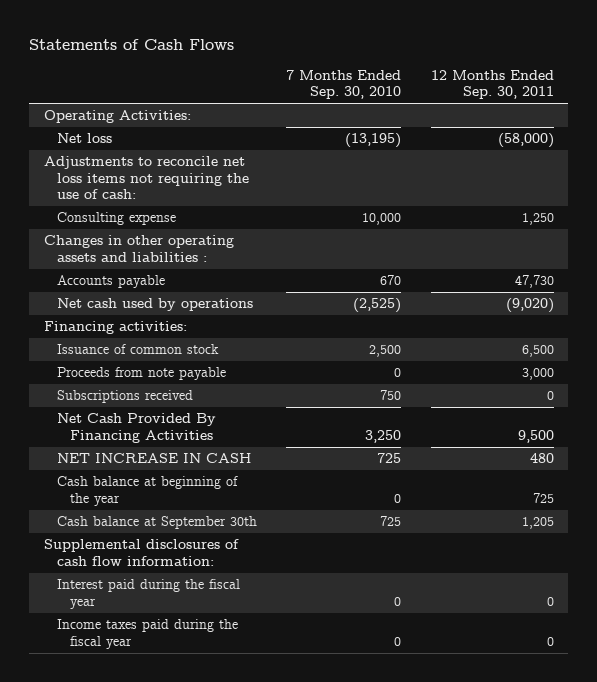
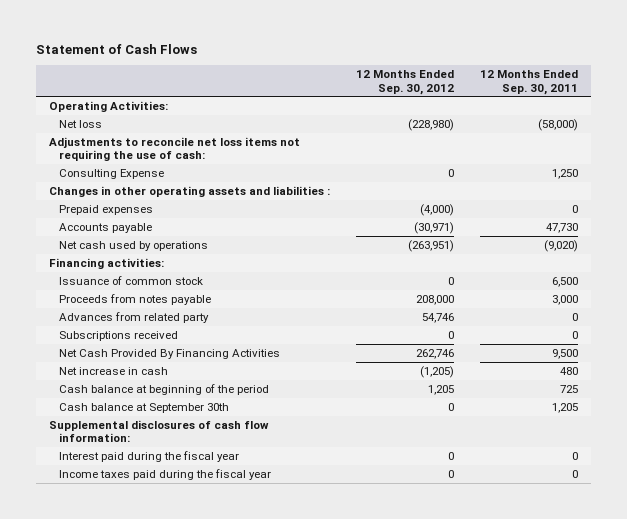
[29,38,235,50] Statements of Cash Flows -> [36,43,198,54] Statement of Cash Flows
[286,69,402,99] 7 Months Ended Sep. 30, 2010 -> none
none -> [356,70,455,95] 12 Months Ended Sep. 30, 2012
[56,212,176,226] Consulting expense -> [58,168,164,179] Consulting Expense
none -> [58,204,153,215] Prepaid expenses
[56,367,226,381] Proceeds from note payable -> [58,293,211,305] Proceeds from notes payable
none -> [58,311,209,323] Advances from related party
[56,453,251,464] NET INCREASE IN CASH -> [58,366,168,375] Net increase in cash
[56,476,238,506] Cash balance at beginning of the year -> [58,383,269,395] Cash balance at beginning of the period

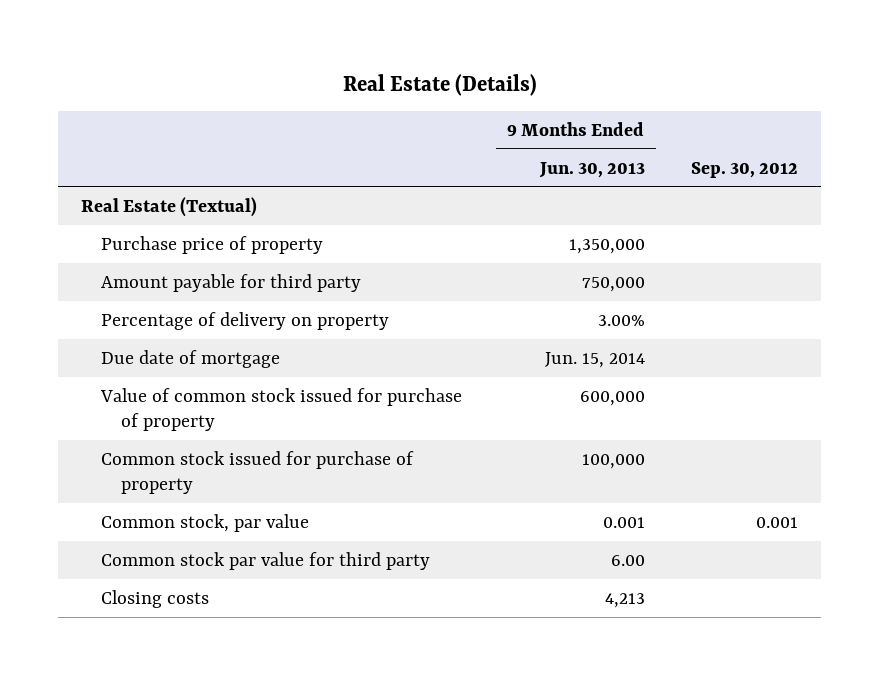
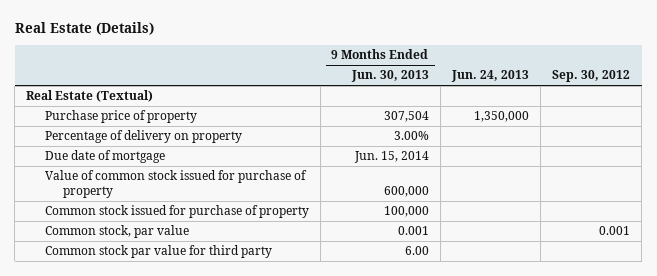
none -> [451,70,530,83] Jun. 24, 2013
[100,273,361,292] Amount payable for third party -> none
[568,238,645,254] 1,350,000 -> [383,111,429,123] 307,504
[100,589,209,608] Closing costs -> none

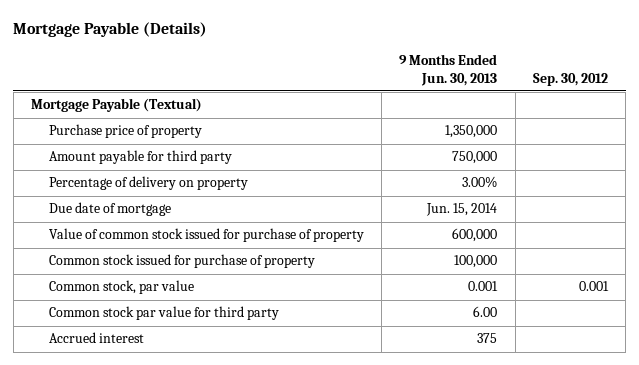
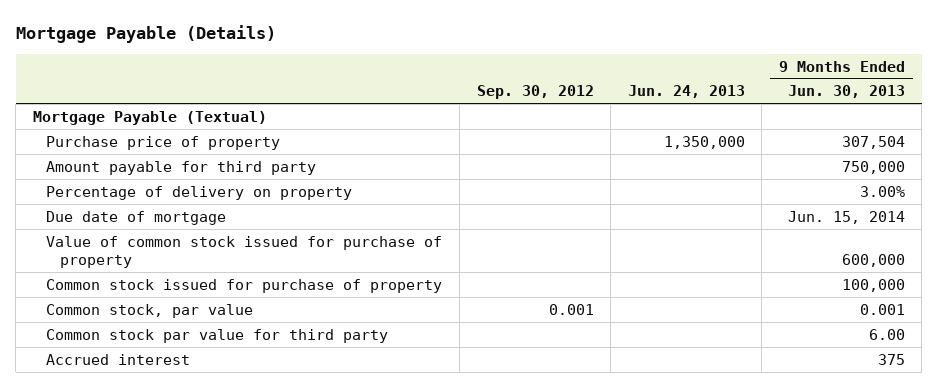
none -> [627,85,745,99] Jun. 24, 2013
[445,125,498,139] 1,350,000 -> [841,135,905,149] 307,504

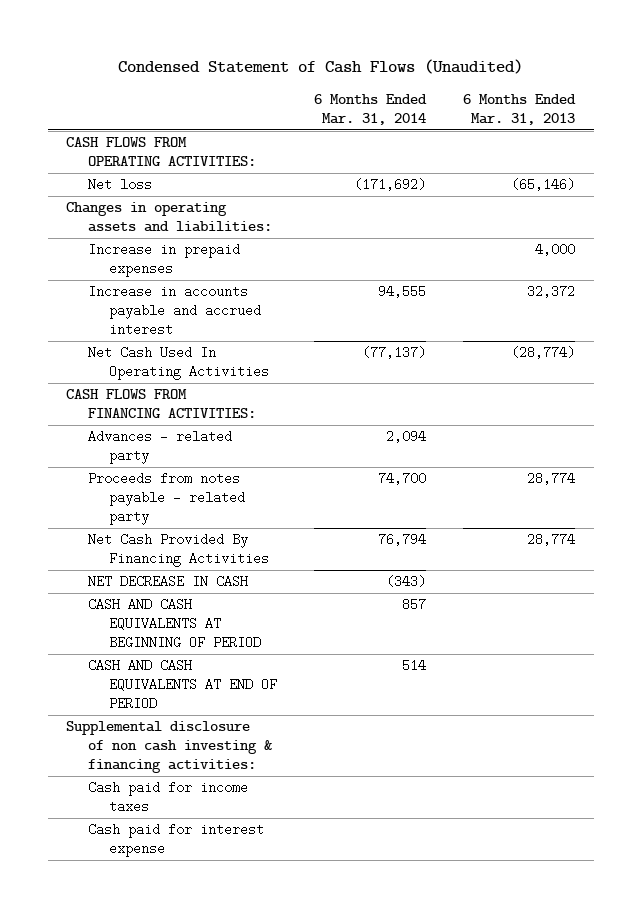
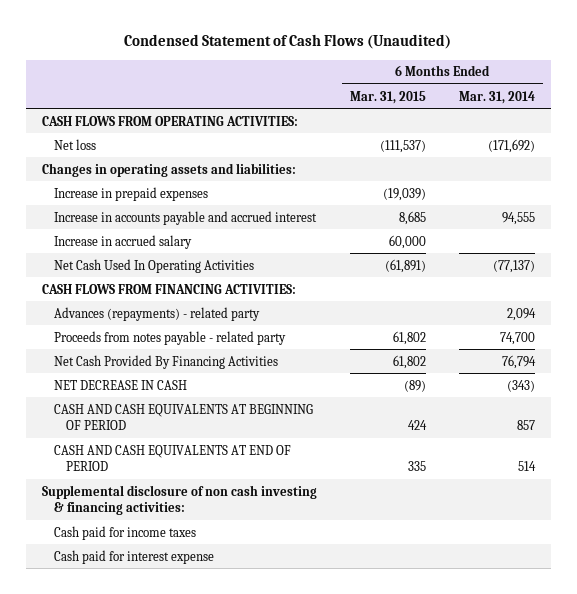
[463,94,577,126] 6 Months Ended Mar. 31, 2013 -> none
none -> [349,90,426,104] Mar. 31, 2015
none -> [54,234,193,249] Increase in accrued salary
[87,430,232,465] Advances - related party -> [54,306,261,321] Advances (repayments) - related party

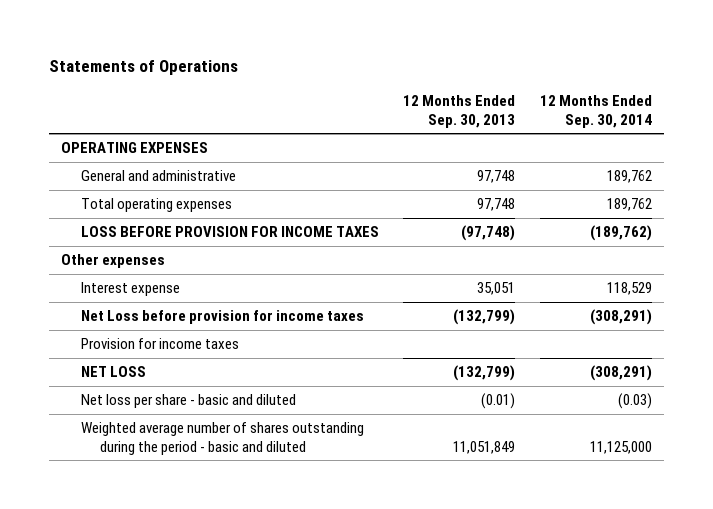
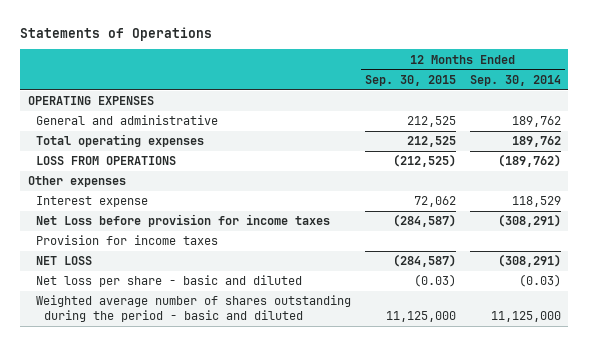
[403,94,516,128] 12 Months Ended Sep. 30, 2013 -> none
none -> [364,74,456,86] Sep. 30, 2015
[80,226,379,238] LOSS BEFORE PROVISION FOR INCOME TAXES -> [35,156,176,166] LOSS FROM OPERATIONS

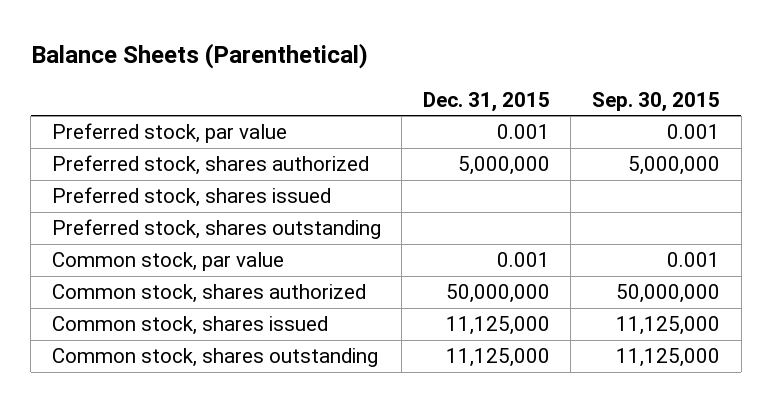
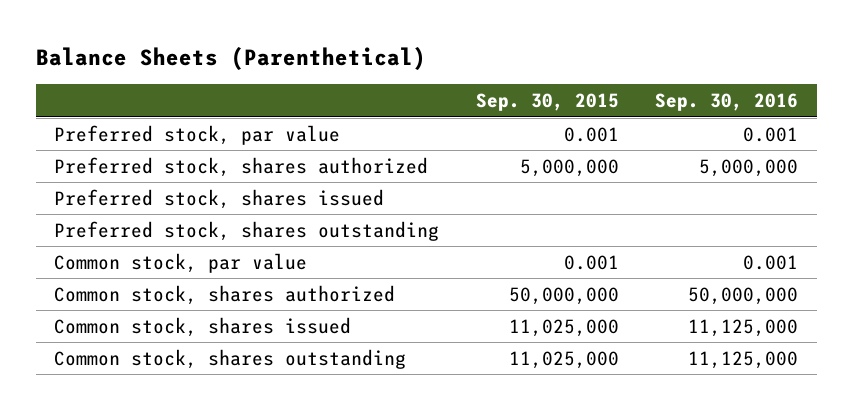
[422,91,550,112] Dec. 31, 2015 -> none
none -> [655,93,799,112] Sep. 30, 2016
[615,316,720,336] 11,125,000 -> [508,318,619,337] 11,025,000
[615,348,720,368] 11,125,000 -> [508,350,619,369] 11,025,000

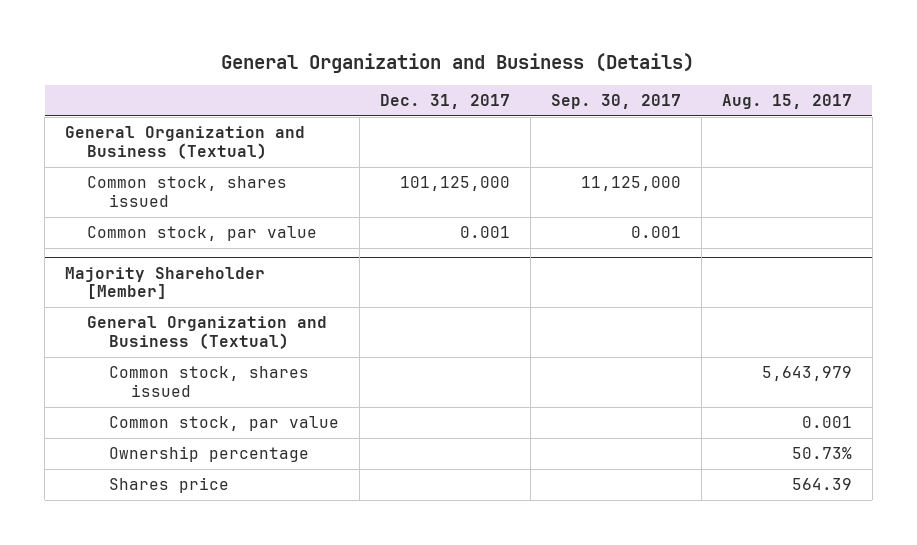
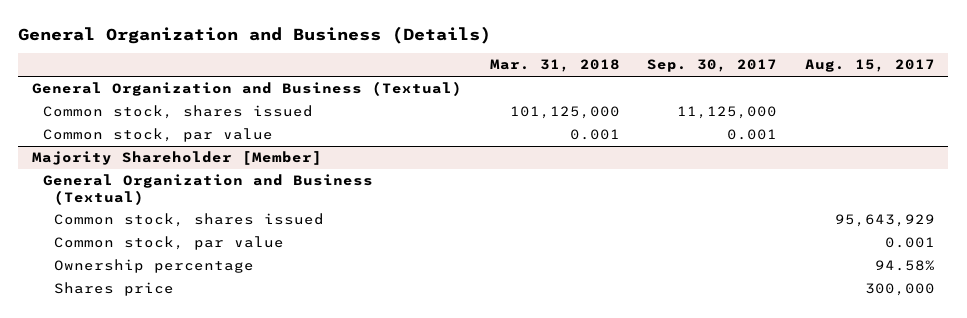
[379,94,510,110] Dec. 31, 2017 -> none
none -> [489,59,620,73] Mar. 31, 2018
[761,366,852,382] 5,643,979 -> [834,214,935,228] 95,643,929
[791,447,852,460] 50.73% -> [874,260,935,272] 94.58%
[791,478,852,491] 564.39 -> [864,283,935,297] 300,000

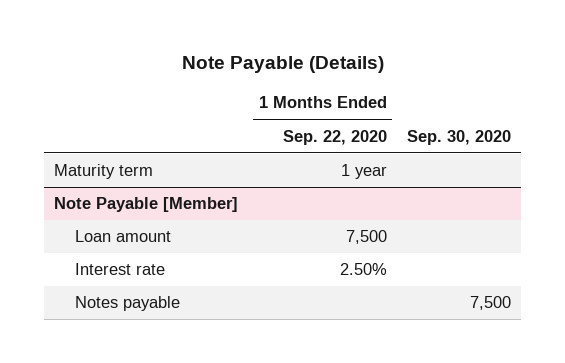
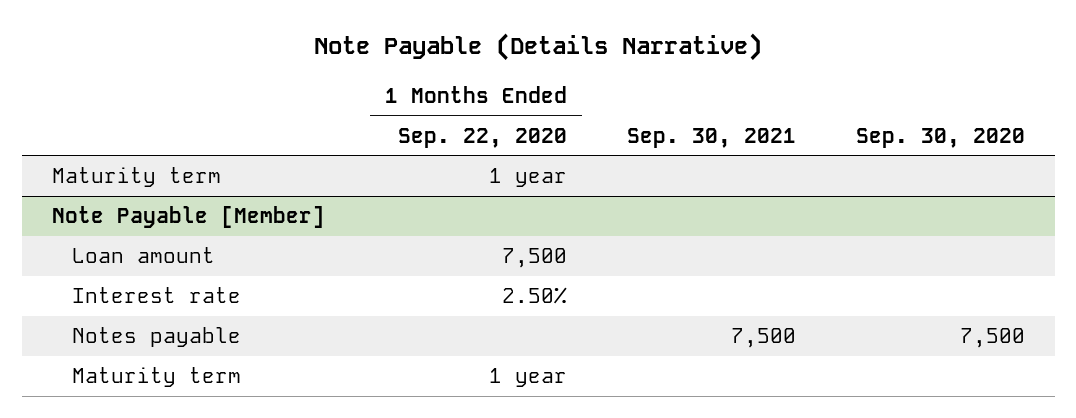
[181,56,384,74] Note Payable (Details) -> [314,33,763,62] Note Payable (Details Narrative)
none -> [626,127,796,148] Sep. 30, 2021
none -> [72,367,242,388] Maturity term

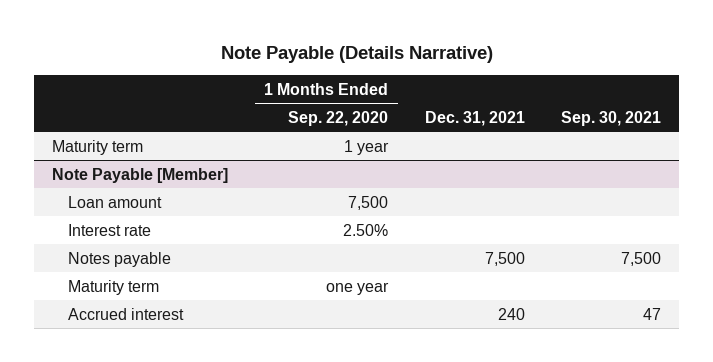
[855,127,1025,148] Sep. 30, 2020 -> none
none -> [424,110,525,126] Dec. 31, 2021
[488,368,567,388] 1 year -> [326,281,390,295] one year
none -> [67,307,184,320] Accrued interest

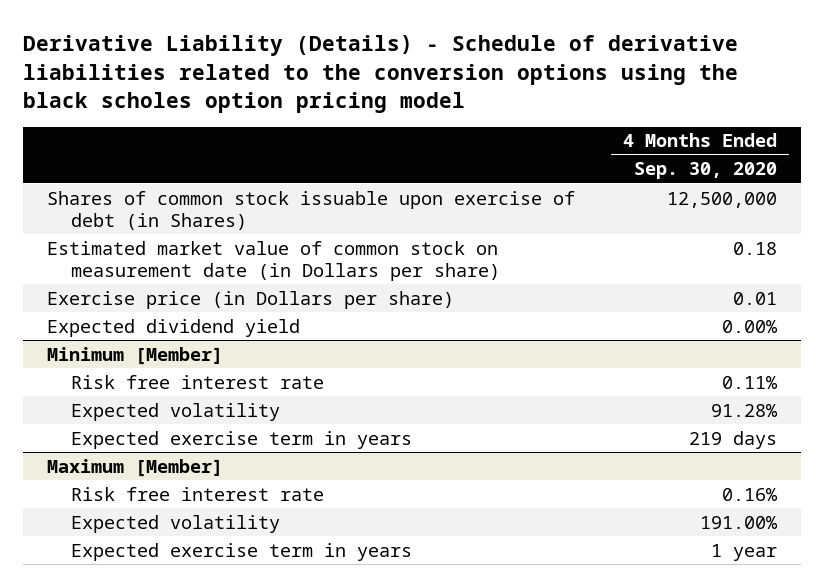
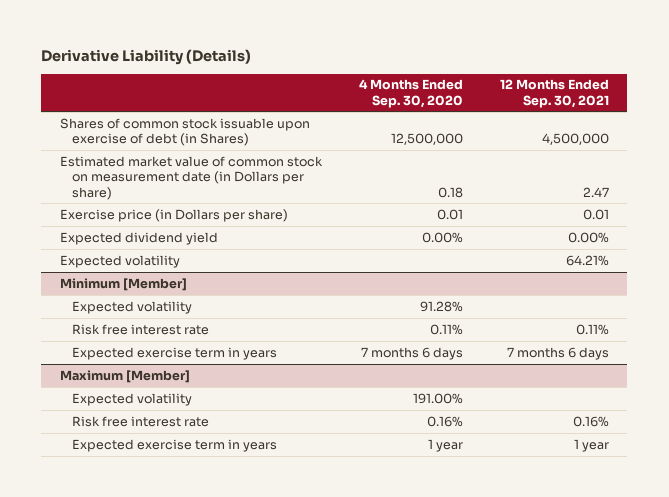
[22,35,738,114] Derivative Liability (Details) - Schedule of derivative liabilities related to the conversion options using the black scholes option pricing model -> [41,48,252,65] Derivative Liability (Details)
none -> [499,79,609,108] 12 Months Ended Sep. 30, 2021
none -> [59,254,180,268] Expected volatility
[71,374,325,389] Risk free interest rate -> [72,323,210,335] Risk free interest rate
[689,430,778,449] 219 days -> [360,346,463,360] 7 months 6 days
[71,486,325,501] Risk free interest rate -> [72,415,210,427] Risk free interest rate

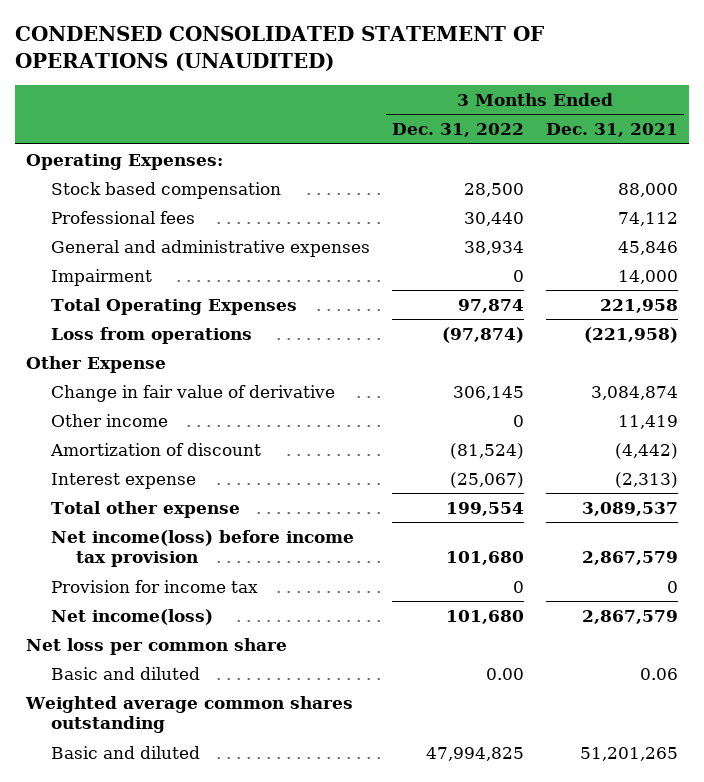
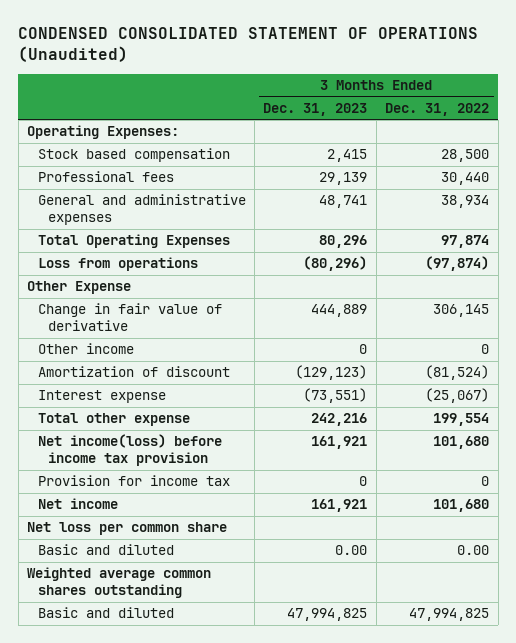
[14,26,544,72] CONDENSED CONSOLIDATED STATEMENT OF OPERATIONS (UNAUDITED) -> [18,27,479,63] CONDENSED CONSOLIDATED STATEMENT OF OPERATIONS (Unaudited)
[546,123,679,138] Dec. 31, 2021 -> none
none -> [263,102,368,116] Dec. 31, 2023
[50,268,152,286] Impairment -> none
[50,608,213,625] Net income(loss) -> [37,498,118,510] Net income

